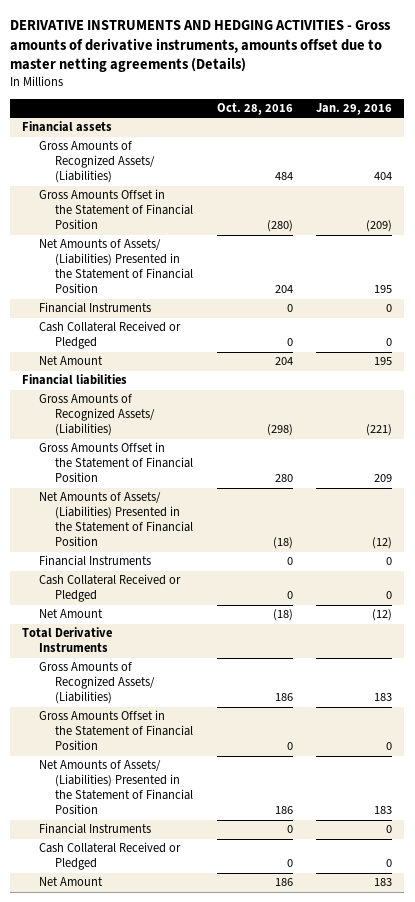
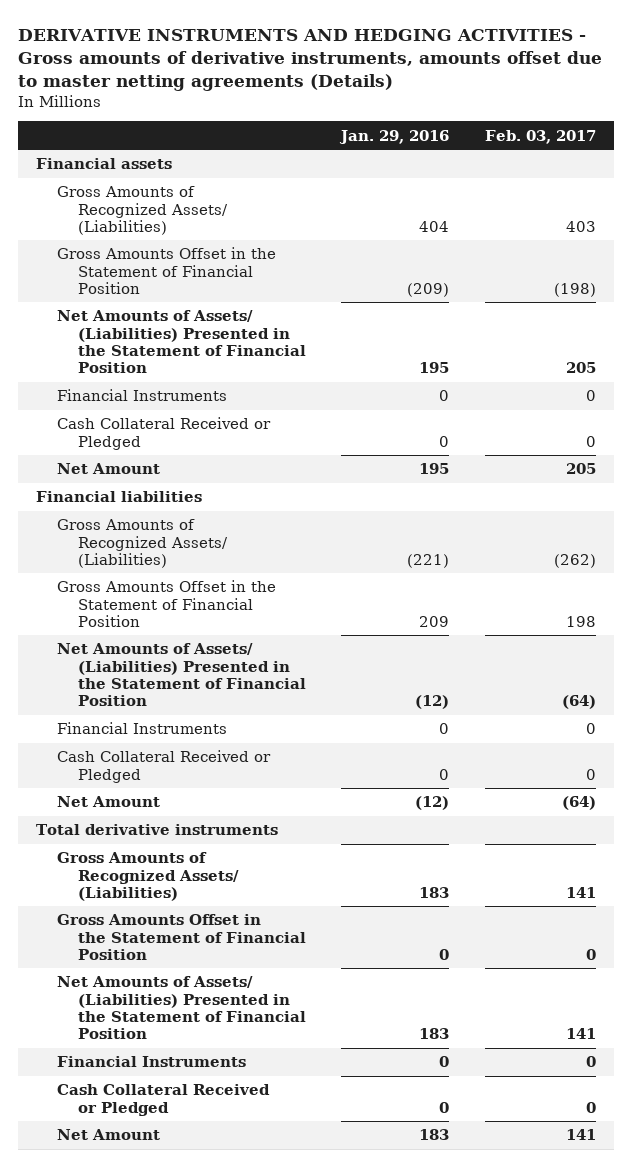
[216,103,293,116] Oct. 28, 2016 -> none
none -> [484,129,596,144] Feb. 03, 2017
[22,627,113,653] Total Derivative Instruments -> [36,824,279,836] Total derivative instruments

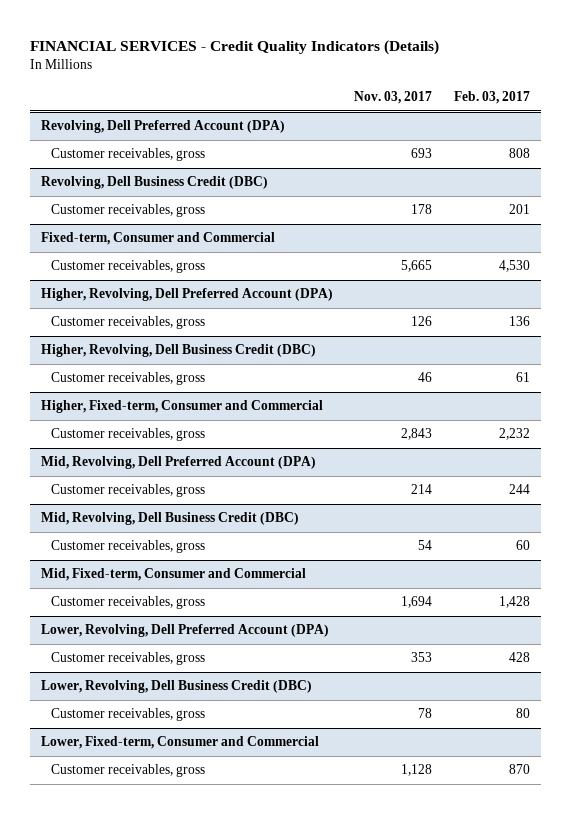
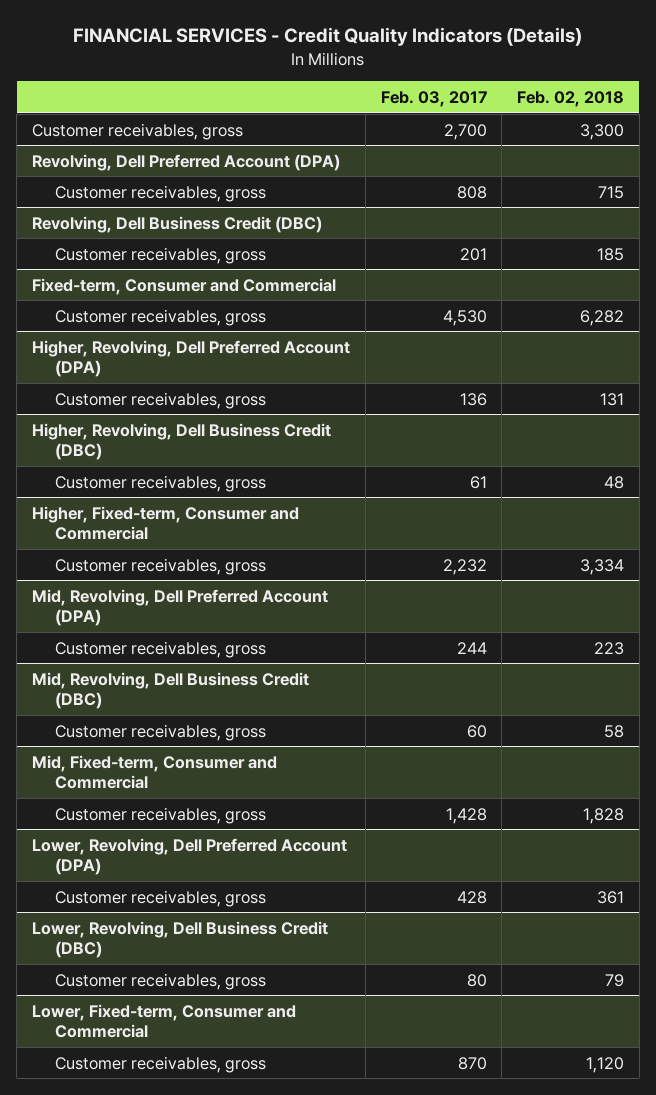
[354,91,433,105] Nov. 03, 2017 -> none
none -> [517,90,625,107] Feb. 02, 2018
none -> [32,122,244,140] Customer receivables, gross

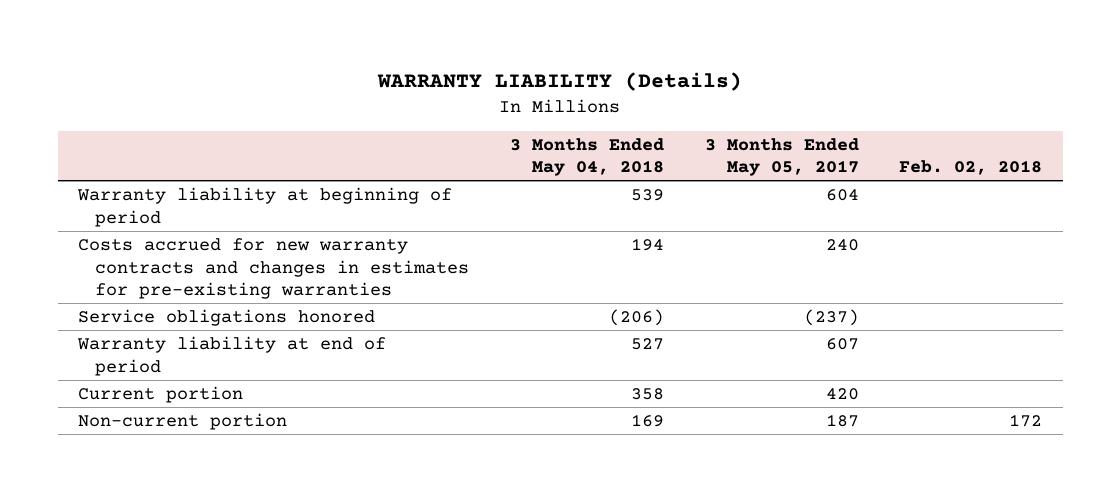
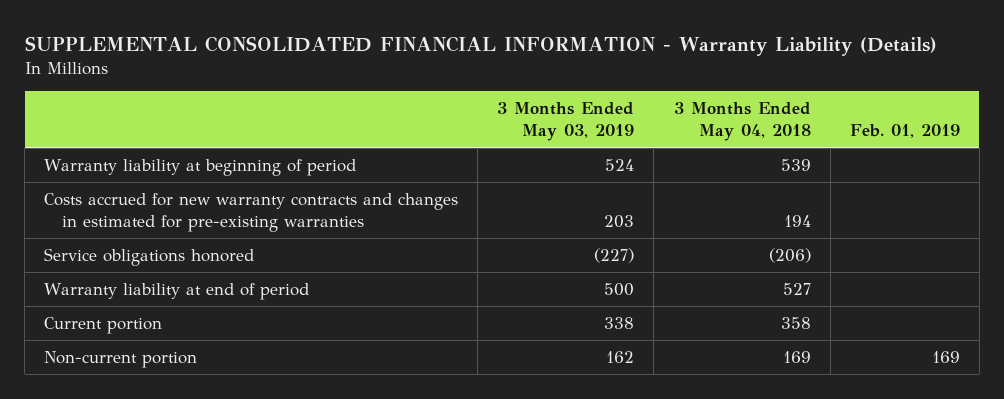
[377,71,743,91] WARRANTY LIABILITY (Details) -> [24,36,937,57] SUPPLEMENTAL CONSOLIDATED FINANCIAL INFORMATION - Warranty Liability (Details)
[704,137,859,177] 3 Months Ended May 05, 2017 -> none
[899,160,1043,176] Feb. 02, 2018 -> none
none -> [497,102,635,142] 3 Months Ended May 03, 2019
none -> [849,124,960,139] Feb. 01, 2019
[78,238,469,300] Costs accrued for new warranty contracts and changes in estimates for pre-existing warranties -> [44,192,459,232] Costs accrued for new warranty contracts and changes in estimated for pre-existing warranties

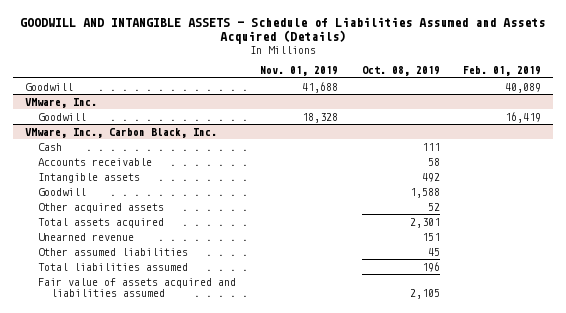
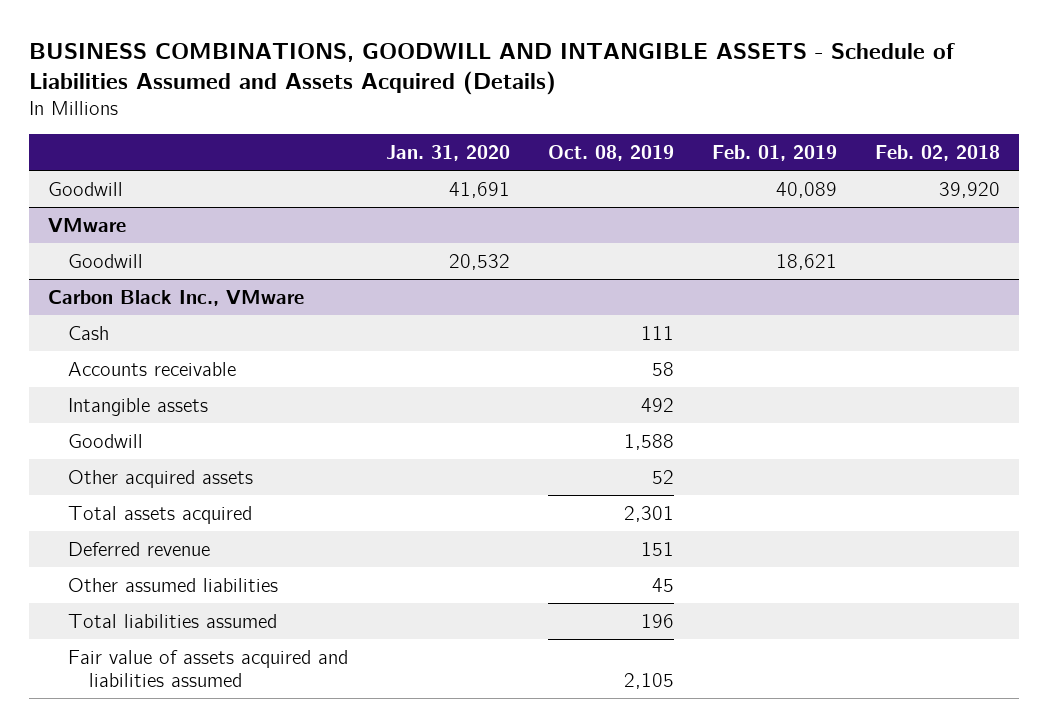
[20,17,546,45] GOODWILL AND INTANGIBLE ASSETS - Schedule of Liabilities Assumed and Assets Acquired (Details) -> [28,42,955,95] BUSINESS COMBINATIONS, GOODWILL AND INTANGIBLE ASSETS - Schedule of Liabilities Assumed and Assets Acquired (Details)
[259,66,338,77] Nov. 01, 2019 -> none
none -> [385,144,510,161] Jan. 31, 2020
none -> [874,144,1000,161] Feb. 02, 2018
[24,97,97,108] VMware, Inc. -> [47,217,126,232] VMware
[505,111,542,123] 16,419 -> [775,253,837,270] 18,621
[24,127,217,138] VMware, Inc., Carbon Black, Inc. -> [47,289,304,306] Carbon Black Inc., VMware
[38,232,135,241] Unearned revenue -> [68,541,211,556] Deferred revenue

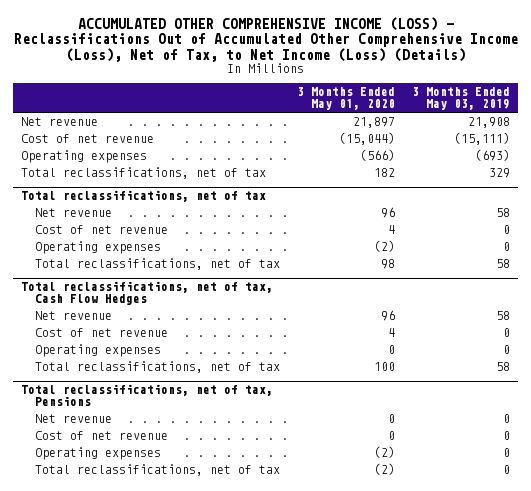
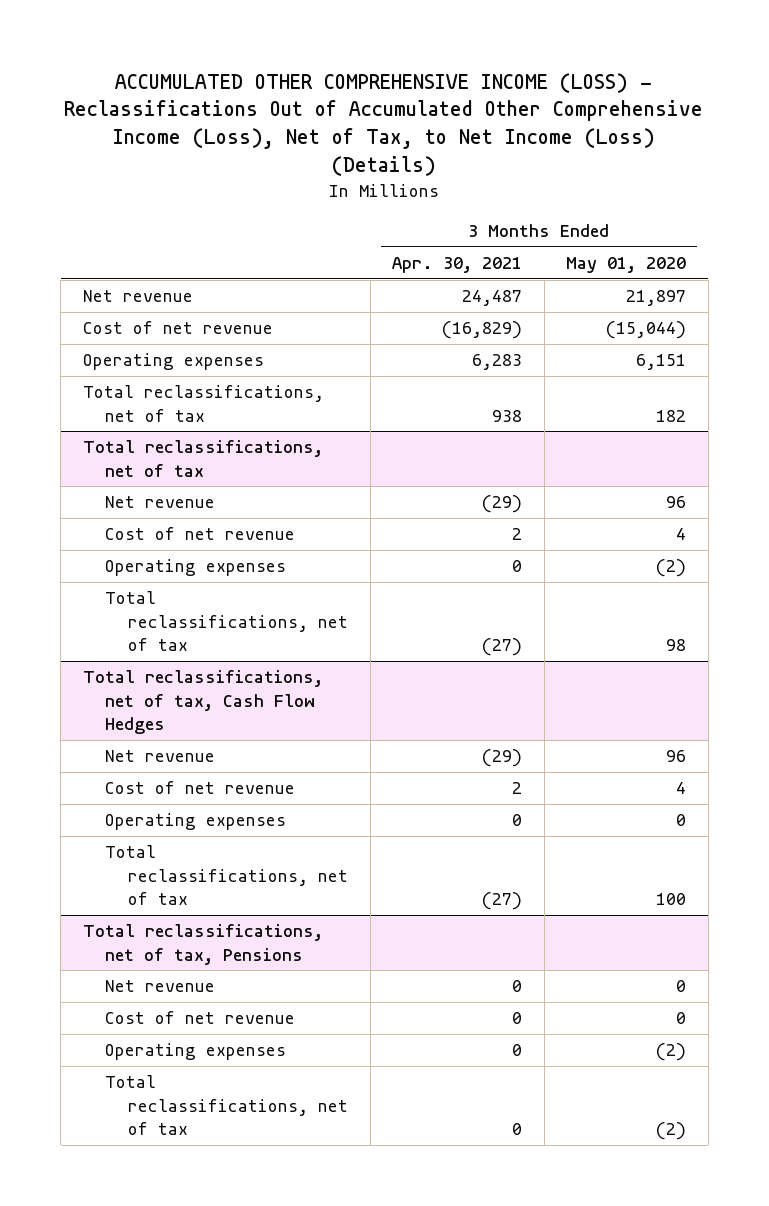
[411,87,510,111] 3 Months Ended May 03, 2019 -> none
none -> [392,256,523,273] Apr. 30, 2021
[360,149,396,162] (566) -> [636,354,687,371] 6,151

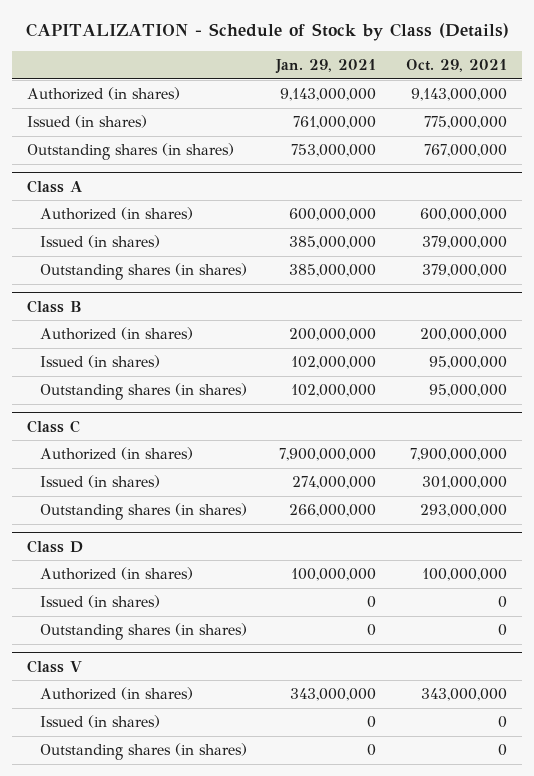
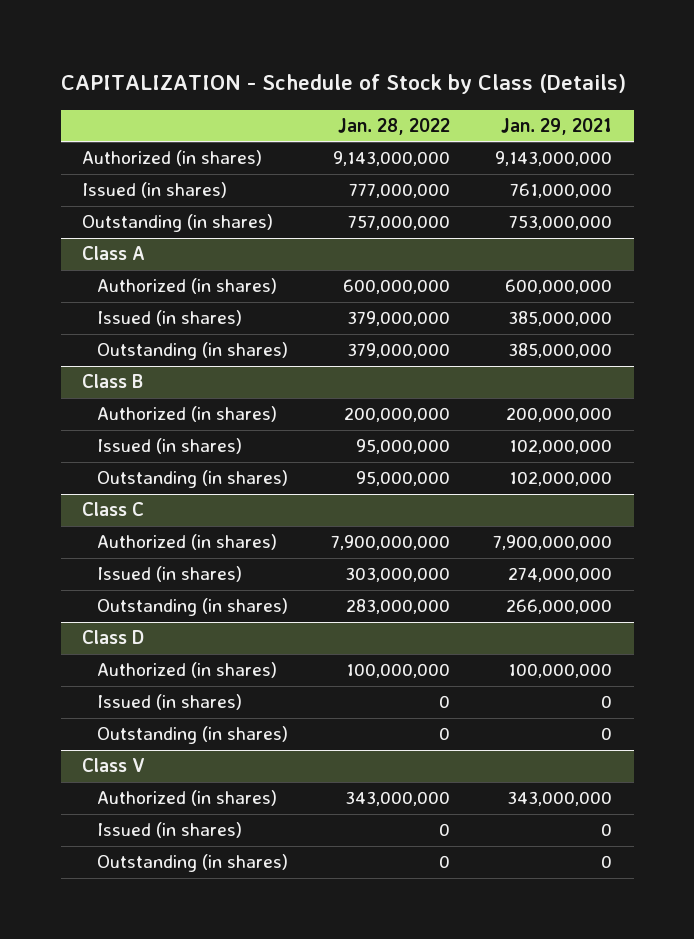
[405,59,507,73] Oct. 29, 2021 -> none
none -> [338,118,451,136] Jan. 28, 2022
[27,143,235,161] Outstanding shares (in shares) -> [82,214,274,233] Outstanding (in shares)
[39,263,247,281] Outstanding shares (in shares) -> [96,342,288,361] Outstanding (in shares)
[39,383,247,401] Outstanding shares (in shares) -> [96,470,288,489] Outstanding (in shares)
[39,503,247,521] Outstanding shares (in shares) -> [96,598,288,617] Outstanding (in shares)
[39,623,247,641] Outstanding shares (in shares) -> [96,726,288,745] Outstanding (in shares)
[39,743,247,761] Outstanding shares (in shares) -> [96,854,288,873] Outstanding (in shares)

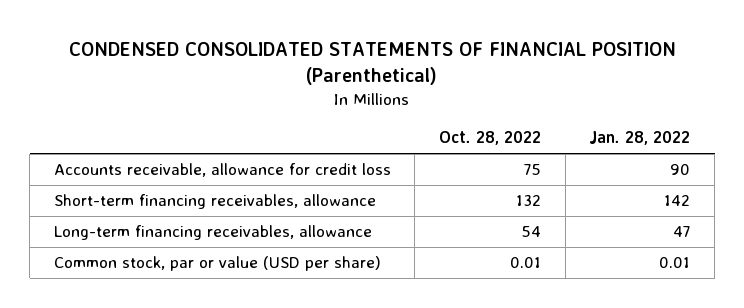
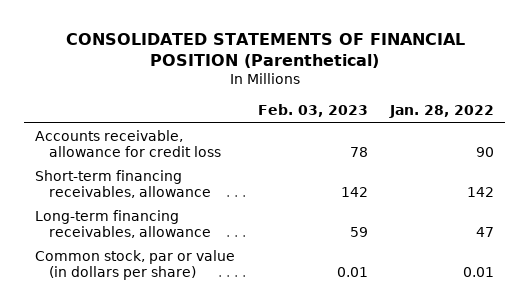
[69,41,677,86] CONDENSED CONSOLIDATED STATEMENTS OF FINANCIAL POSITION (Parenthetical) -> [65,33,465,69] CONSOLIDATED STATEMENTS OF FINANCIAL POSITION (Parenthetical)
[439,131,542,146] Oct. 28, 2022 -> none
none -> [257,104,368,118] Feb. 03, 2023
[53,256,381,272] Common stock, par or value (USD per share) -> [35,250,236,280] Common stock, par or value (in dollars per share)

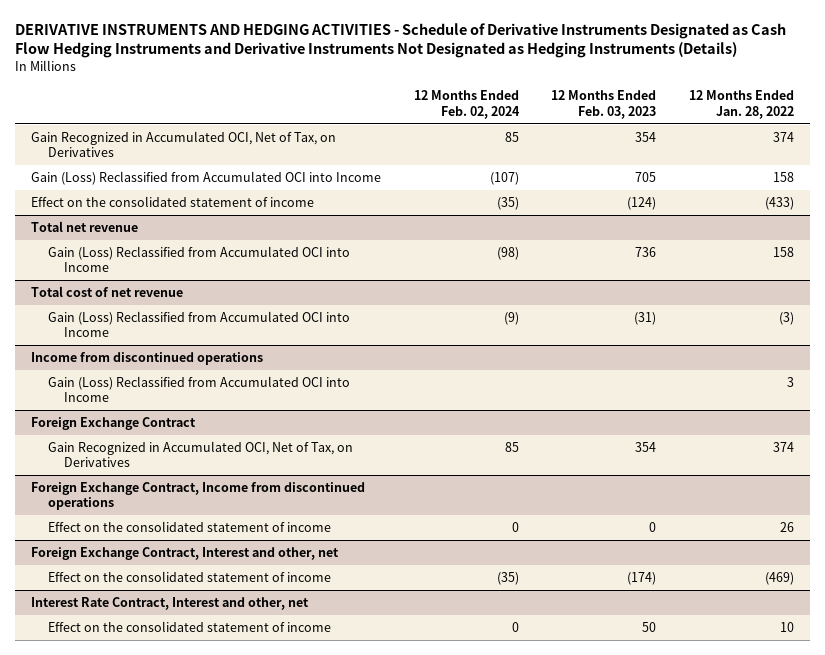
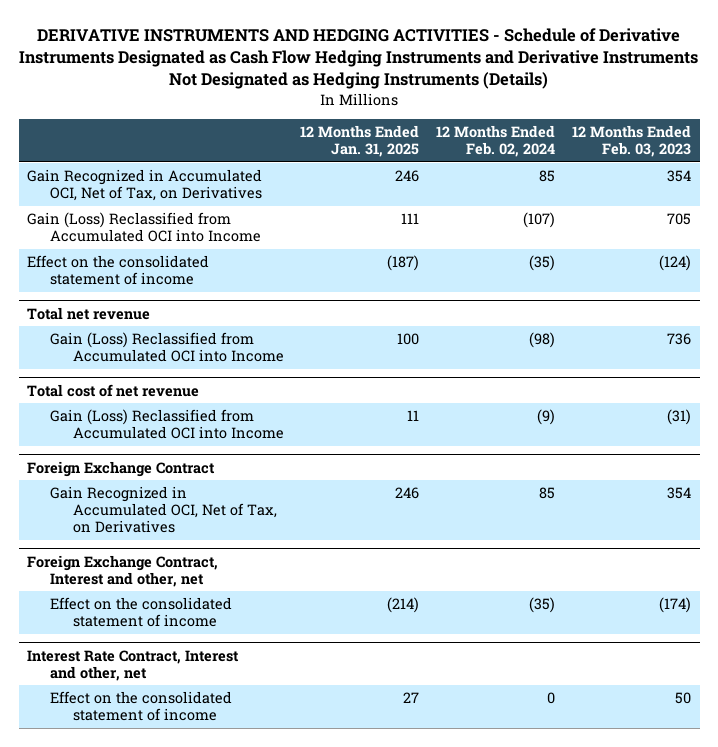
[688,90,794,119] 12 Months Ended Jan. 28, 2022 -> none
none -> [300,125,420,158] 12 Months Ended Jan. 31, 2025
[31,351,264,365] Income from discontinued operations -> none
[47,375,350,403] Gain (Loss) Reclassified from Accumulated OCI into Income -> none
[31,481,366,511] Foreign Exchange Contract, Income from discontinued operations -> none
[47,520,331,532] Effect on the consolidated statement of income -> none

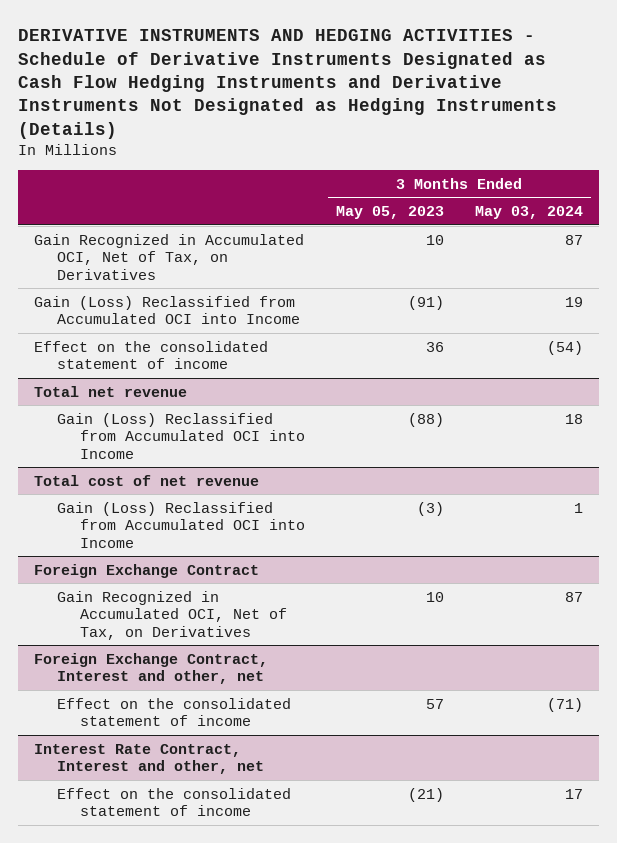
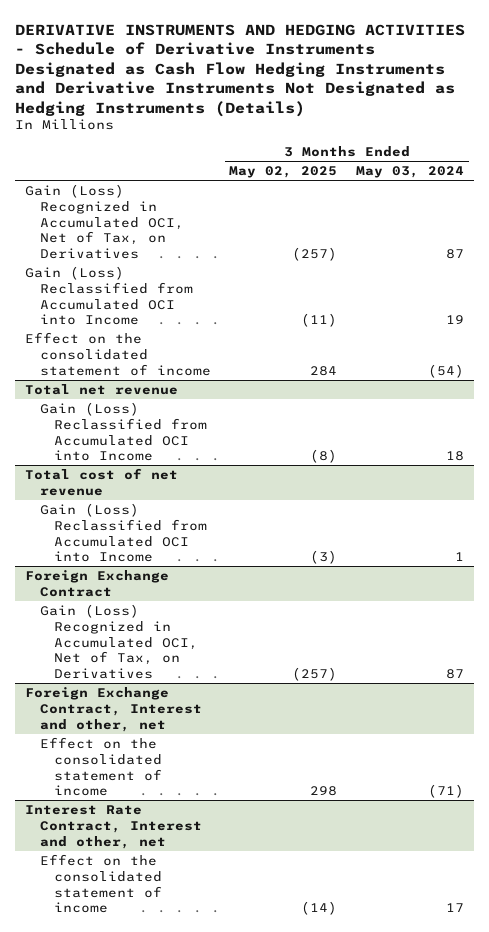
[335,205,444,219] May 05, 2023 -> none
none -> [229,166,338,179] May 02, 2025
[33,233,304,280] Gain Recognized in Accumulated OCI, Net of Tax, on Derivatives -> [24,183,184,260] Gain (Loss) Recognized in Accumulated OCI, Net of Tax, on Derivatives
[56,590,287,640] Gain Recognized in Accumulated OCI, Net of Tax, on Derivatives -> [39,603,199,680] Gain (Loss) Recognized in Accumulated OCI, Net of Tax, on Derivatives

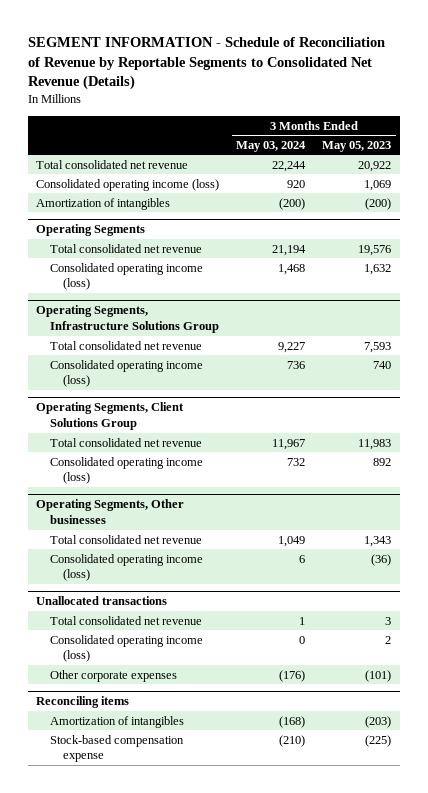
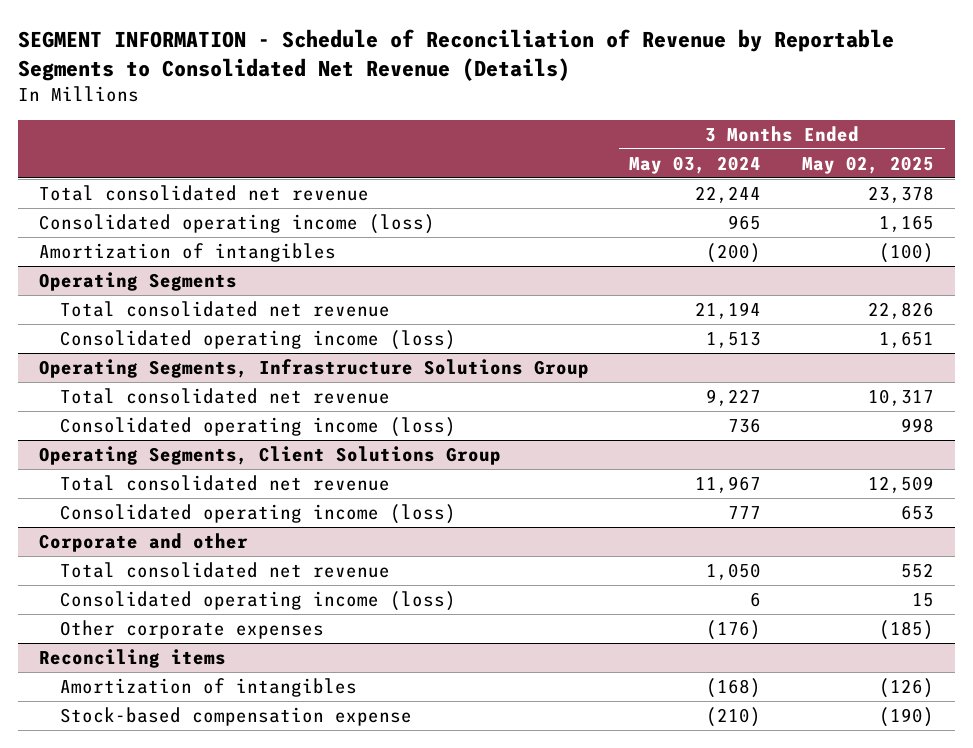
[322,140,392,152] May 05, 2023 -> none
none -> [802,155,935,174] May 02, 2025
[287,179,306,188] 920 -> [728,214,762,230] 965
[278,263,306,275] 1,468 -> [706,331,762,348] 1,513
[36,499,185,524] Operating Segments, Other businesses -> none
[287,457,306,466] 732 -> [728,505,762,519] 777
none -> [38,532,248,552] Corporate and other
[278,535,306,547] 1,049 -> [706,562,762,580] 1,050
[36,596,168,606] Unallocated transactions -> none
[49,615,202,625] Total consolidated net revenue -> none
[49,634,203,663] Consolidated operating income (loss) -> none

